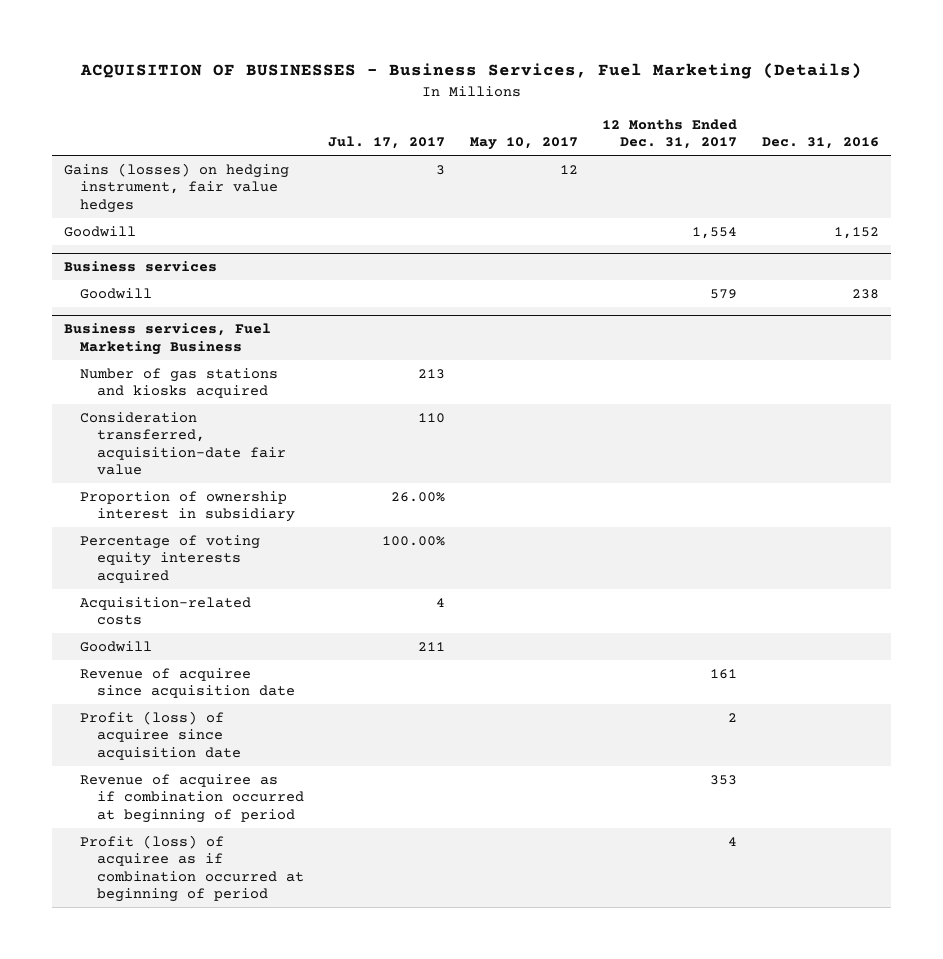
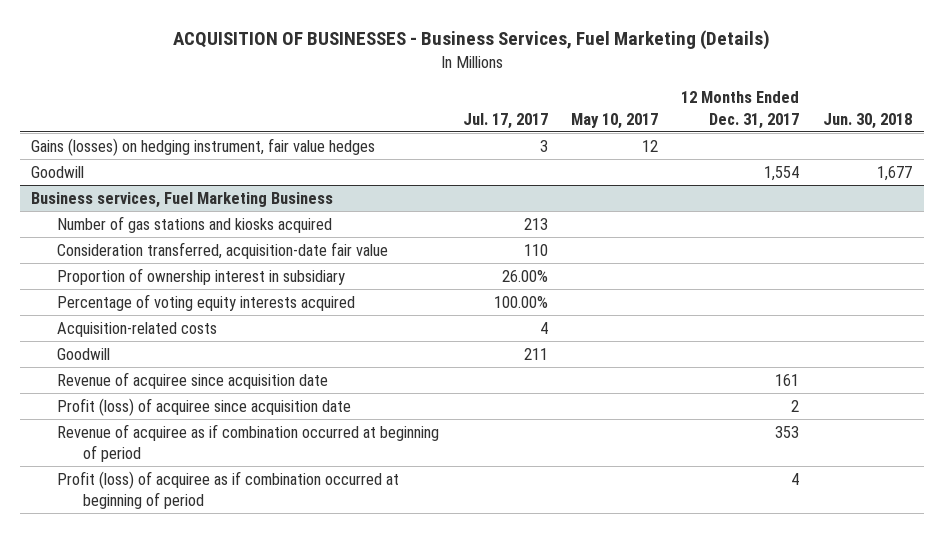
[762,137,880,150] Dec. 31, 2016 -> none
none -> [822,112,912,129] Jun. 30, 2018
[64,261,218,273] Business services -> none
[80,287,153,299] Goodwill -> none

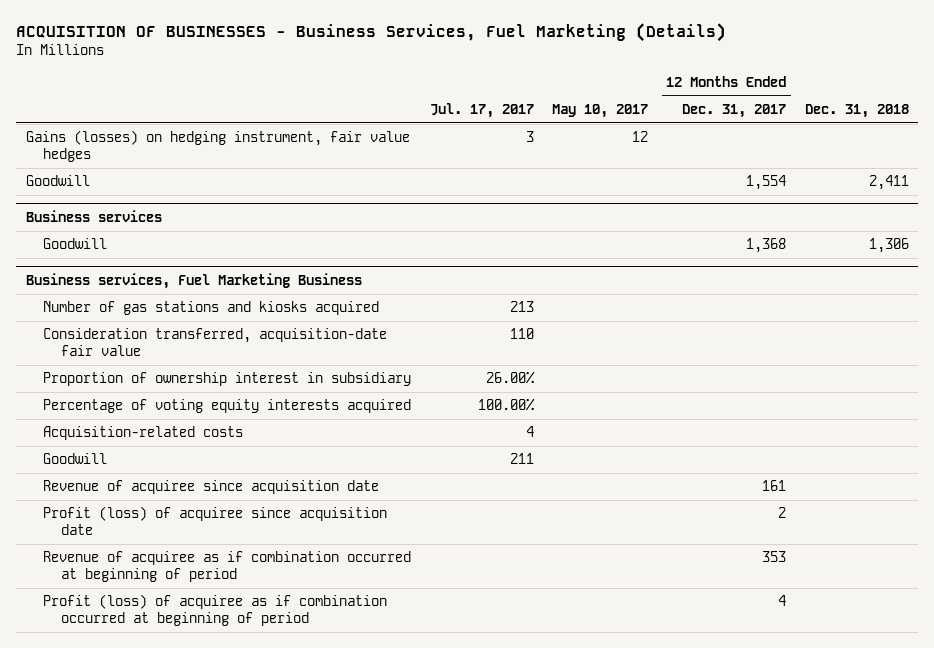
[822,112,912,129] Jun. 30, 2018 -> none
none -> [804,104,909,119] Dec. 31, 2018
none -> [25,209,162,222] Business services
none -> [43,238,108,250] Goodwill

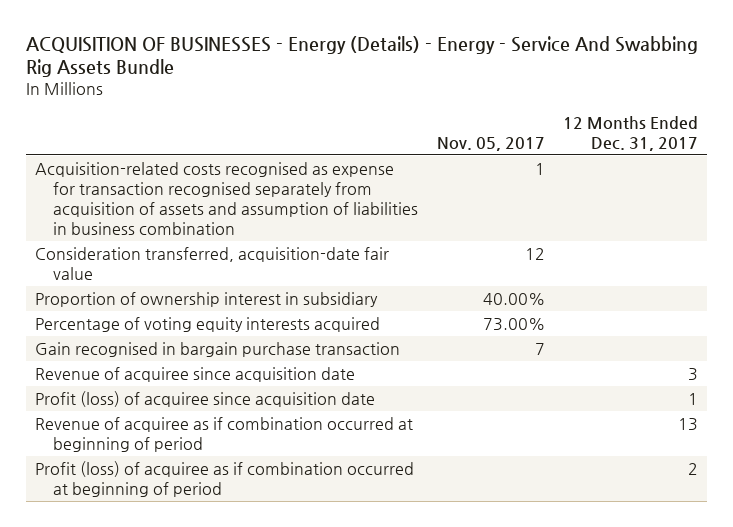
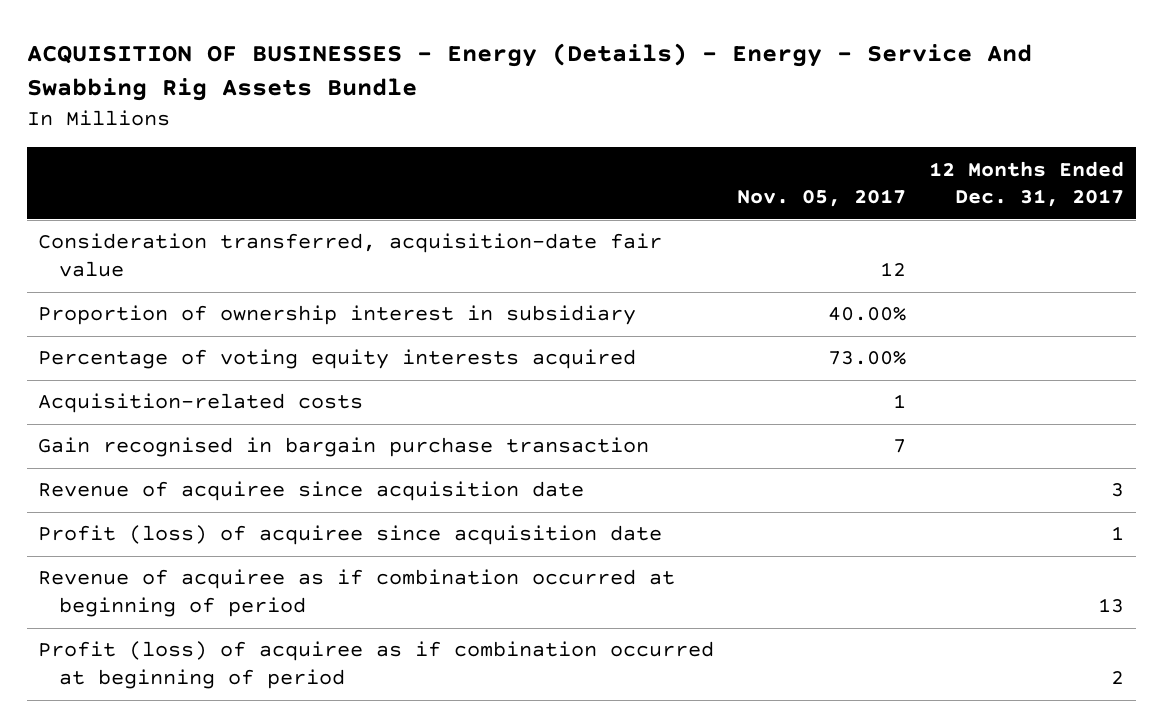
[34,162,419,235] Acquisition-related costs recognised as expense for transaction recognised separately from acquisition of assets and assumption of liabilities in business combination -> none
none -> [38,393,364,414] Acquisition-related costs

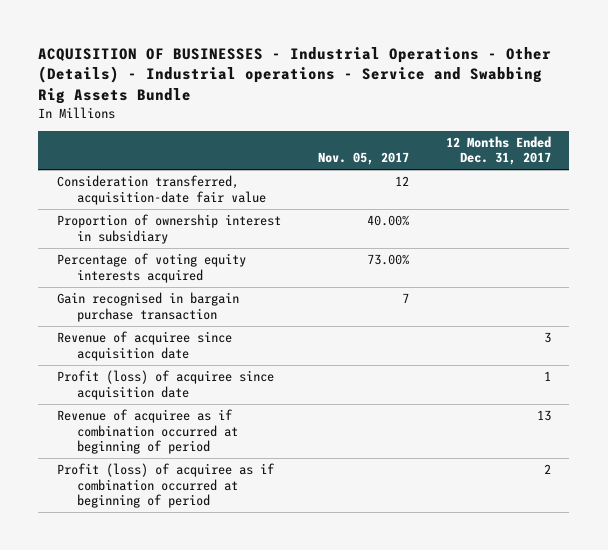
[26,43,1032,102] ACQUISITION OF BUSINESSES - Energy (Details) - Energy - Service And Swabbing Rig Assets Bundle -> [38,46,552,104] ACQUISITION OF BUSINESSES - Industrial Operations - Other (Details) - Industrial operations - Service and Swabbing Rig Assets Bundle
[38,393,364,414] Acquisition-related costs -> none

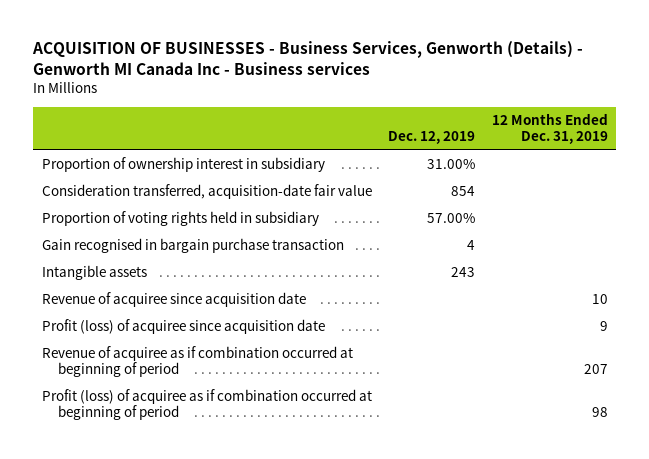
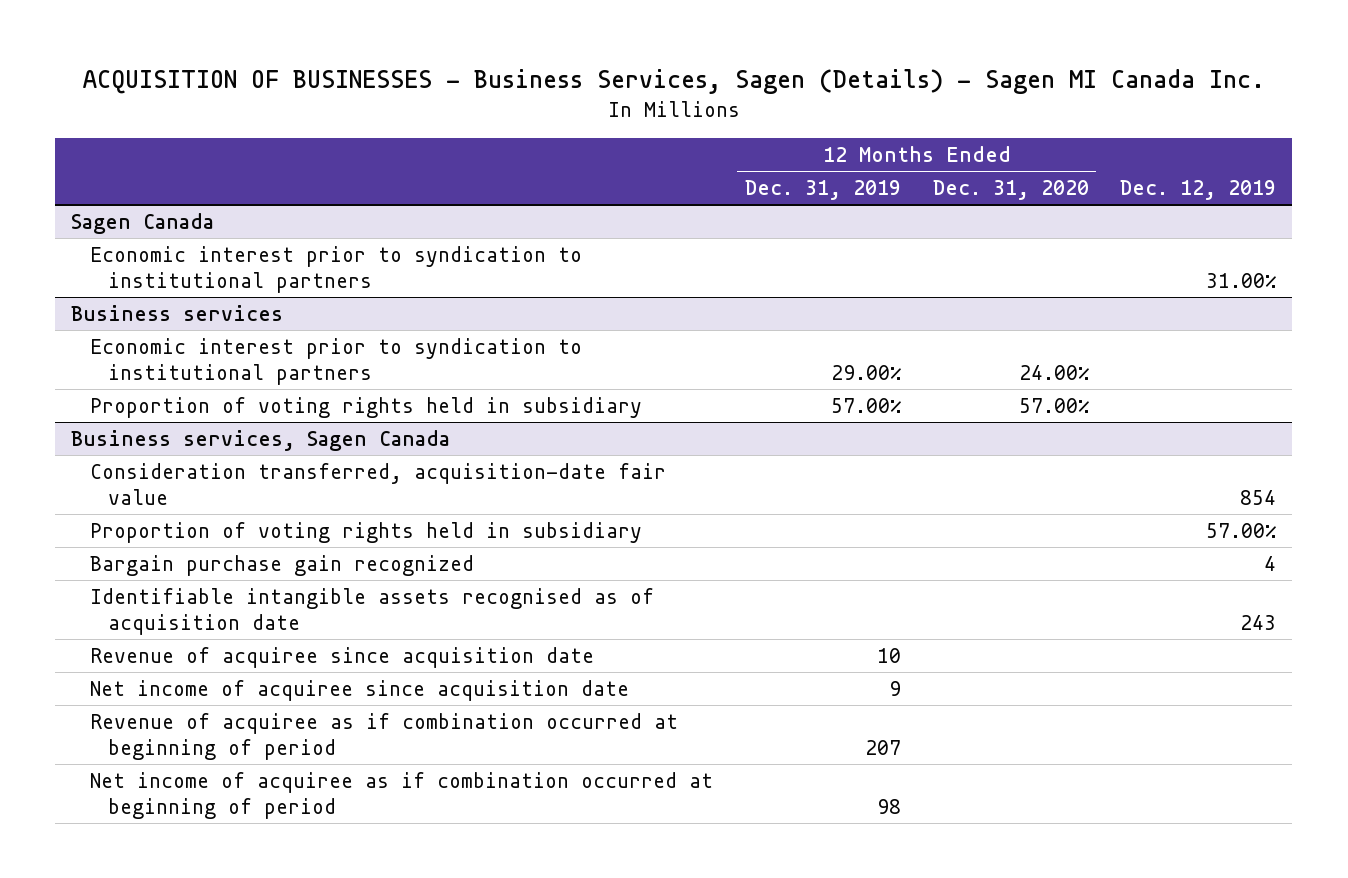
[32,41,584,76] ACQUISITION OF BUSINESSES - Business Services, Genworth (Details) - Genworth MI Canada Inc - Business services -> [82,69,1265,95] ACQUISITION OF BUSINESSES - Business Services, Sagen (Details) - Sagen MI Canada Inc.
none -> [932,179,1089,200] Dec. 31, 2020
[41,157,325,173] Proportion of ownership interest in subsidiary -> none
none -> [71,212,215,234] Sagen Canada
none -> [89,245,582,293] Economic interest prior to syndication to institutional partners
none -> [71,304,284,321] Business services
none -> [89,337,582,385] Economic interest prior to syndication to institutional partners
none -> [89,396,642,418] Proportion of voting rights held in subsidiary
none -> [71,429,451,451] Business services, Sagen Canada
[41,238,344,254] Gain recognised in bargain purchase transaction -> [89,554,474,576] Bargain purchase gain recognized
[41,265,147,281] Intangible assets -> [89,587,654,635] Identifiable intangible assets recognised as of acquisition date
[41,319,325,335] Profit (loss) of acquiree since acquisition date -> [89,679,629,701] Net income of acquiree since acquisition date
[41,389,372,421] Profit (loss) of acquiree as if combination occurred at beginning of period -> [89,771,713,819] Net income of acquiree as if combination occurred at beginning of period

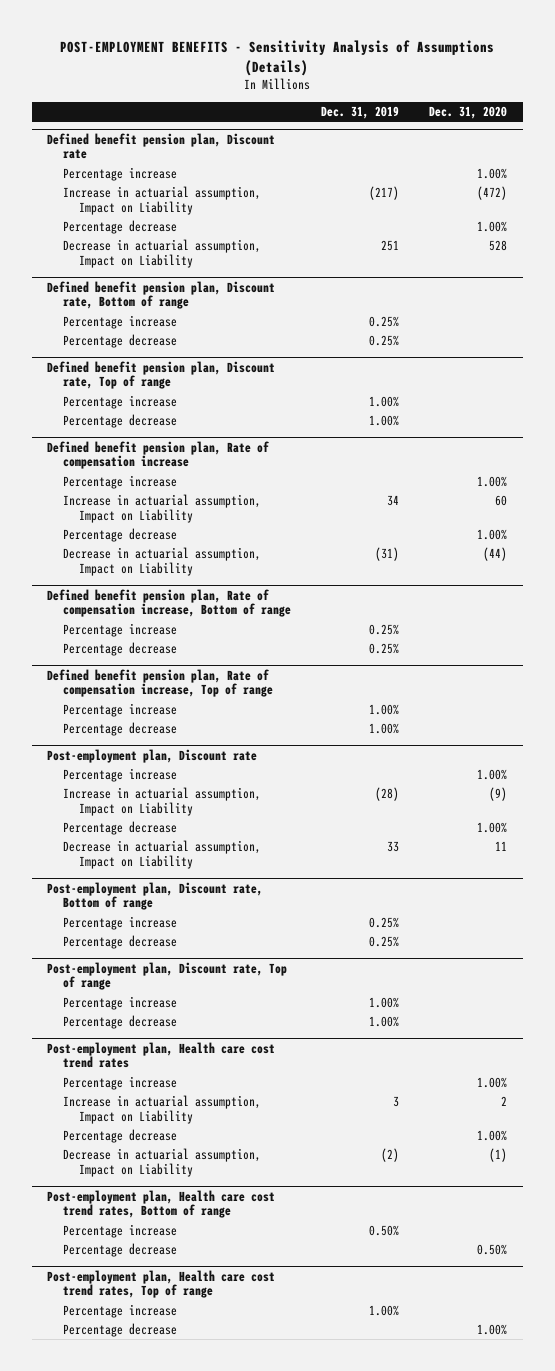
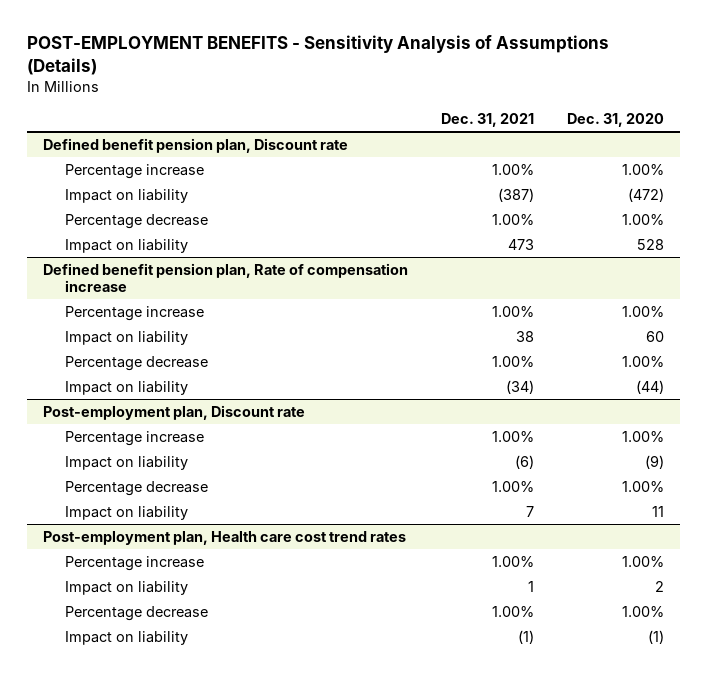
[321,106,400,120] Dec. 31, 2019 -> none
none -> [441,113,535,128] Dec. 31, 2021
[63,186,262,215] Increase in actuarial assumption, Impact on Liability -> [64,188,188,203] Impact on liability
[47,280,276,310] Defined benefit pension plan, Discount rate, Bottom of range -> none
[63,315,178,330] Percentage increase -> none
[63,334,178,349] Percentage decrease -> none
[47,360,276,390] Defined benefit pension plan, Discount rate, Top of range -> none
[63,395,178,410] Percentage increase -> none
[63,414,178,429] Percentage decrease -> none
[63,239,262,268] Decrease in actuarial assumption, Impact on Liability -> [64,238,188,253] Impact on liability
[63,494,262,523] Increase in actuarial assumption, Impact on Liability -> [64,330,188,345] Impact on liability
[47,588,292,618] Defined benefit pension plan, Rate of compensation increase, Bottom of range -> none
[63,623,178,638] Percentage increase -> none
[63,642,178,657] Percentage decrease -> none
[47,668,274,698] Defined benefit pension plan, Rate of compensation increase, Top of range -> none
[63,703,178,718] Percentage increase -> none
[63,722,178,737] Percentage decrease -> none
[63,547,262,576] Decrease in actuarial assumption, Impact on Liability -> [64,380,188,395] Impact on liability
[63,787,262,816] Increase in actuarial assumption, Impact on Liability -> [64,455,188,470] Impact on liability
[47,881,264,911] Post-employment plan, Discount rate, Bottom of range -> none
[63,916,178,931] Percentage increase -> none
[63,935,178,950] Percentage decrease -> none
[47,961,288,991] Post-employment plan, Discount rate, Top of range -> none
[63,996,178,1011] Percentage increase -> none
[63,1015,178,1030] Percentage decrease -> none
[63,840,262,869] Decrease in actuarial assumption, Impact on Liability -> [64,505,188,520] Impact on liability
[63,1095,262,1124] Increase in actuarial assumption, Impact on Liability -> [64,580,188,595] Impact on liability
[47,1189,276,1219] Post-employment plan, Health care cost trend rates, Bottom of range -> none
[63,1224,178,1239] Percentage increase -> none
[63,1243,178,1258] Percentage decrease -> none
[47,1269,276,1299] Post-employment plan, Health care cost trend rates, Top of range -> none
[63,1304,178,1319] Percentage increase -> none
[63,1323,178,1338] Percentage decrease -> none
[63,1148,262,1177] Decrease in actuarial assumption, Impact on Liability -> [64,630,188,645] Impact on liability

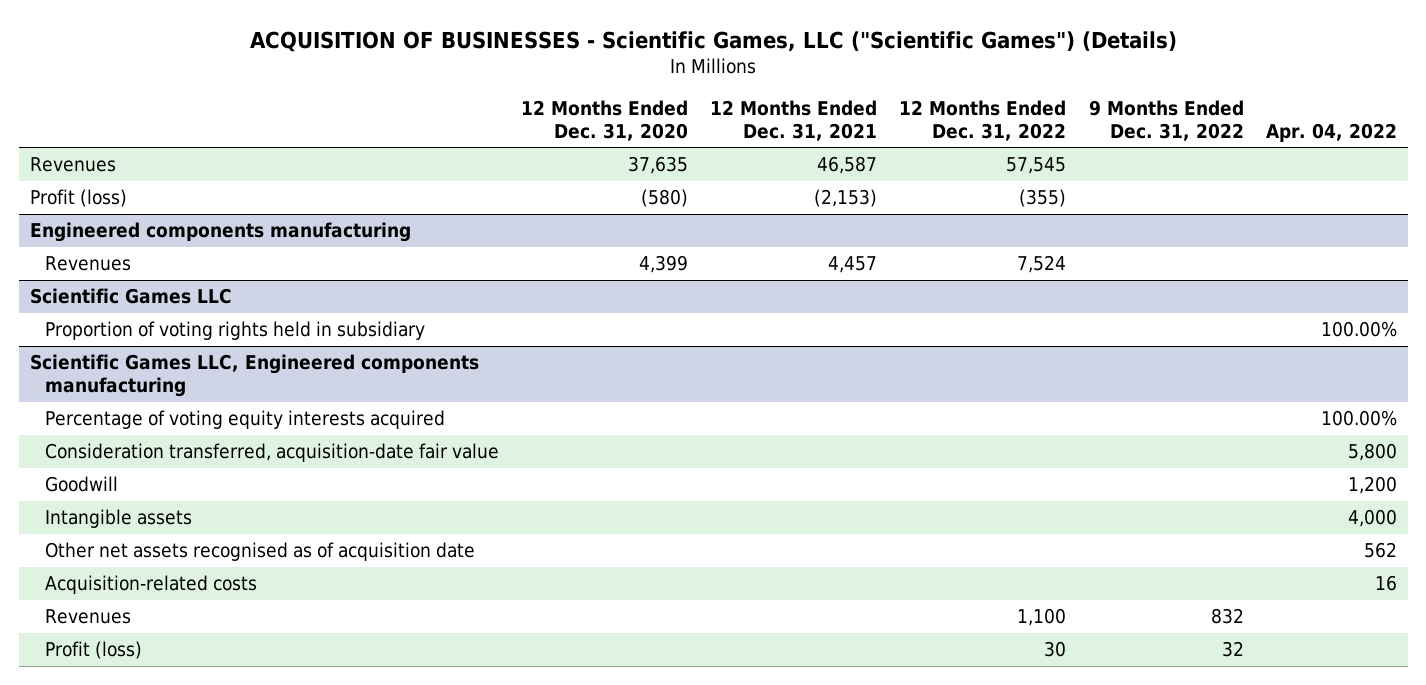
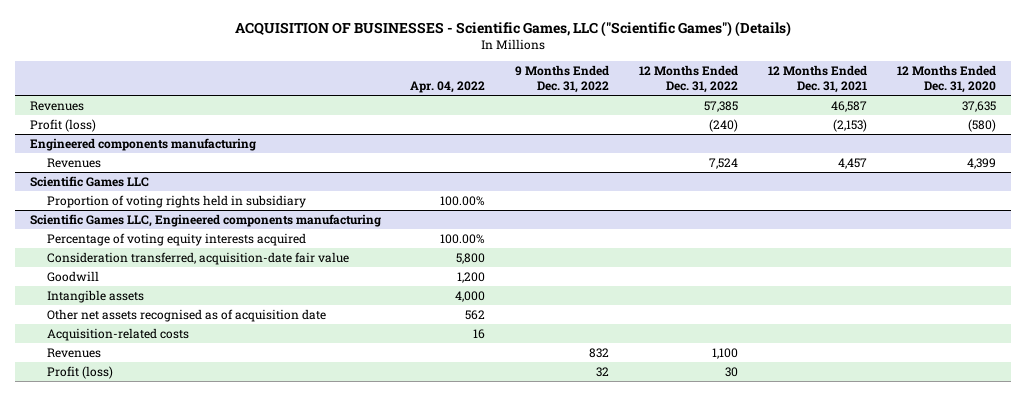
[1006,157,1067,175] 57,545 -> [704,100,739,112] 57,385
[1019,189,1067,208] (355) -> [709,118,739,132] (240)

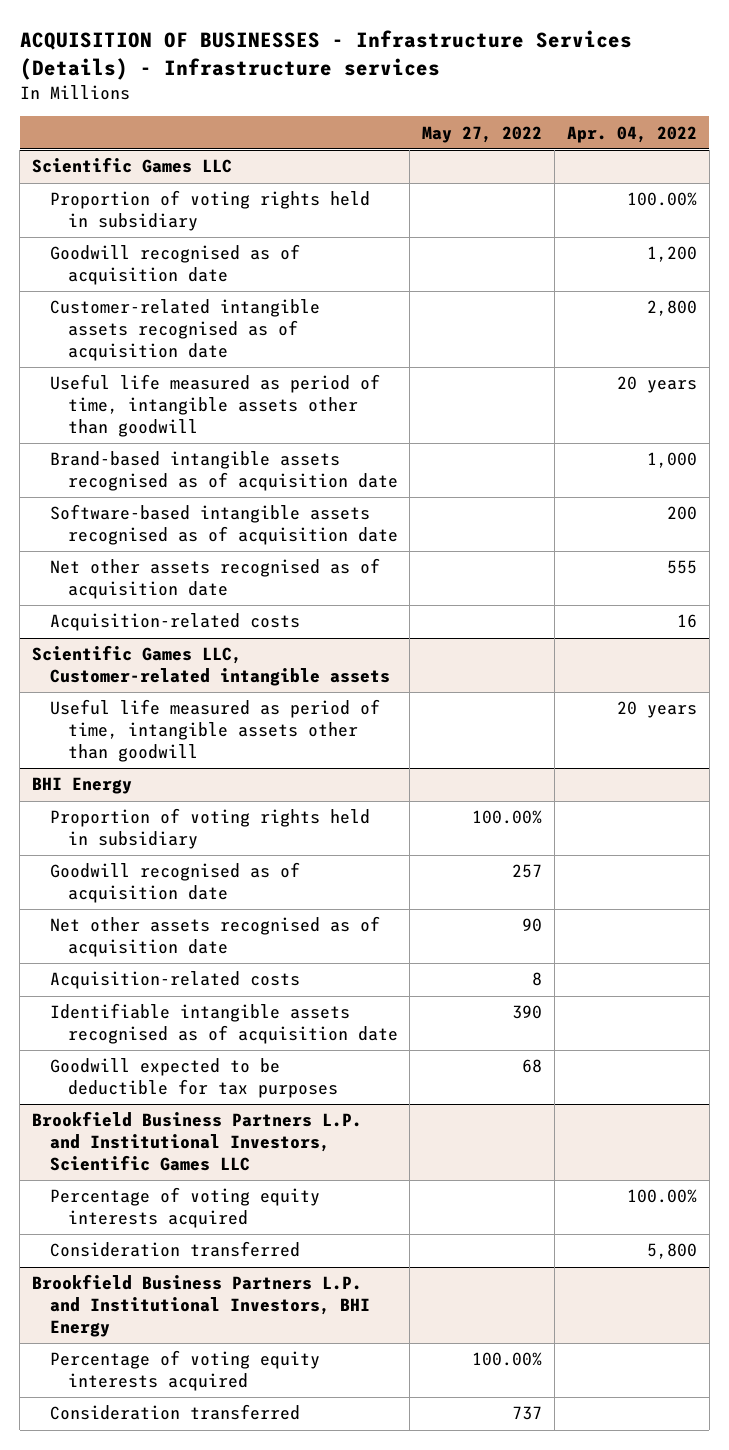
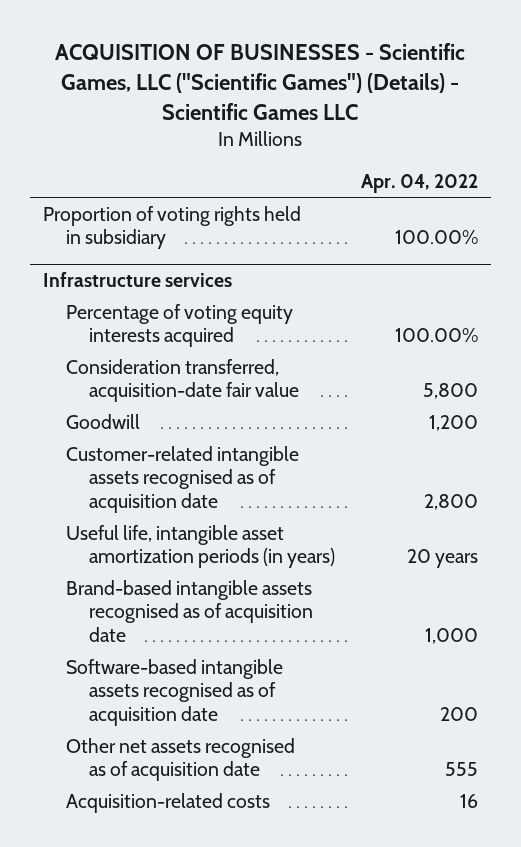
[19,30,632,80] ACQUISITION OF BUSINESSES - Infrastructure Services (Details) - Infrastructure services -> [55,42,466,120] ACQUISITION OF BUSINESSES - Scientific Games, LLC ("Scientific Games") (Details) - Scientific Games LLC
[422,125,543,143] May 27, 2022 -> none
[49,190,370,232] Proportion of voting rights held in subsidiary -> none
none -> [43,205,302,250] Proportion of voting rights held in subsidiary
[31,157,232,174] Scientific Games LLC -> [43,272,233,288] Infrastructure services
none -> [65,303,293,348] Percentage of voting equity interests acquired
none -> [65,358,299,403] Consideration transferred, acquisition-date fair value
[49,244,300,286] Goodwill recognised as of acquisition date -> [65,413,140,429] Goodwill
[49,374,380,437] Useful life measured as period of time, intangible assets other than goodwill -> [65,524,335,569] Useful life, intangible asset amortization periods (in years)
[49,558,380,600] Net other assets recognised as of acquisition date -> [65,737,295,782] Other net assets recognised as of acquisition date
[31,645,390,687] Scientific Games LLC, Customer-related intangible assets -> none
[49,699,380,762] Useful life measured as period of time, intangible assets other than goodwill -> none
[31,777,132,795] BHI Energy -> none
[49,808,370,850] Proportion of voting rights held in subsidiary -> none
[49,862,300,904] Goodwill recognised as of acquisition date -> none
[49,916,380,958] Net other assets recognised as of acquisition date -> none
[49,971,300,990] Acquisition-related costs -> none
[49,1003,398,1045] Identifiable intangible assets recognised as of acquisition date -> none
[49,1058,338,1099] Goodwill expected to be deductible for tax purposes -> none
[31,1111,362,1171] Brookfield Business Partners L.P. and Institutional Investors, Scientific Games LLC -> none
[49,1187,320,1229] Percentage of voting equity interests acquired -> none
[49,1241,300,1258] Consideration transferred -> none
[31,1274,370,1337] Brookfield Business Partners L.P. and Institutional Investors, BHI Energy -> none
[49,1350,320,1392] Percentage of voting equity interests acquired -> none
[49,1404,300,1421] Consideration transferred -> none

